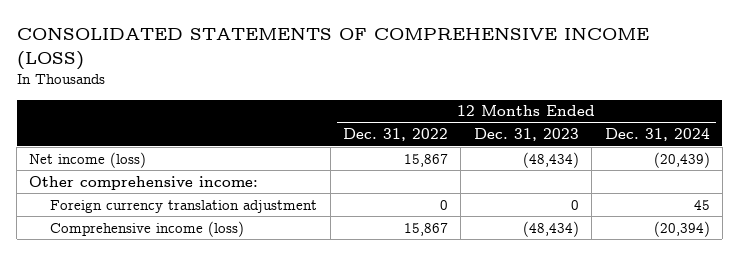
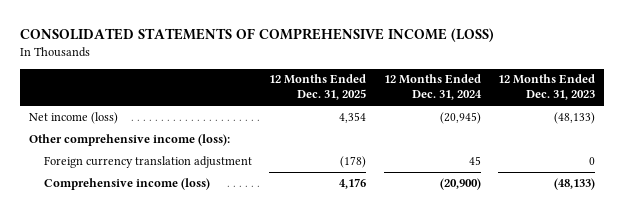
[343,128,449,142] Dec. 31, 2022 -> none
none -> [269,74,367,101] 12 Months Ended Dec. 31, 2025
[522,151,579,168] (48,434) -> [553,111,595,124] (48,133)
[653,151,710,168] (20,439) -> [439,111,481,124] (20,945)
[29,175,259,190] Other comprehensive income: -> [28,133,230,146] Other comprehensive income (loss):
[522,220,579,237] (48,434) -> [553,177,595,190] (48,133)
[653,220,710,237] (20,394) -> [439,177,481,190] (20,900)

